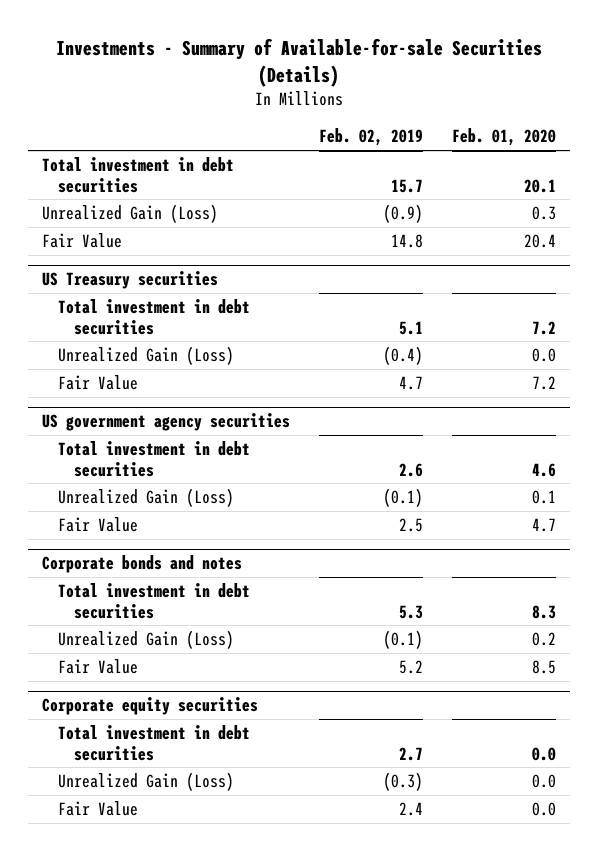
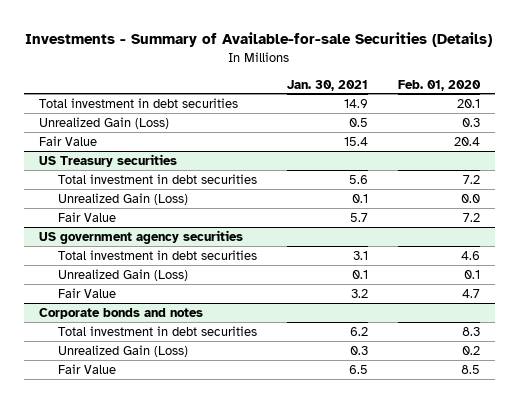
[318,128,423,147] Feb. 02, 2019 -> none
none -> [286,79,368,91] Jan. 30, 2021
[42,697,259,716] Corporate equity securities -> none
[58,725,251,761] Total investment in debt securities -> none
[58,772,235,792] Unrealized Gain (Loss) -> none
[58,801,139,817] Fair Value -> none

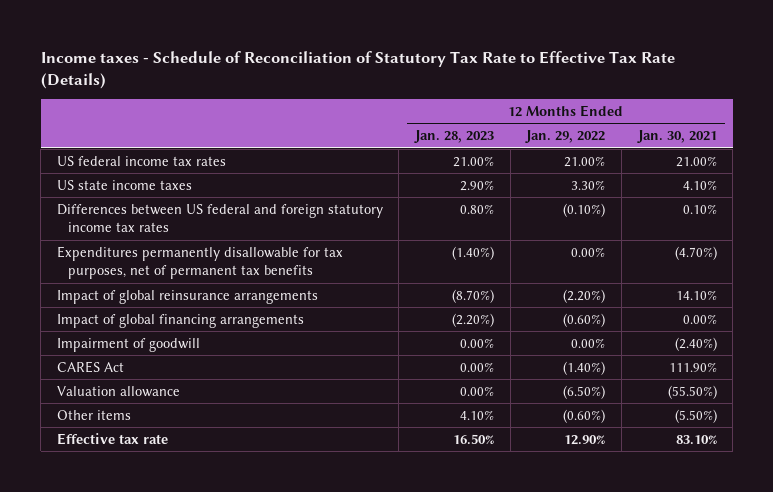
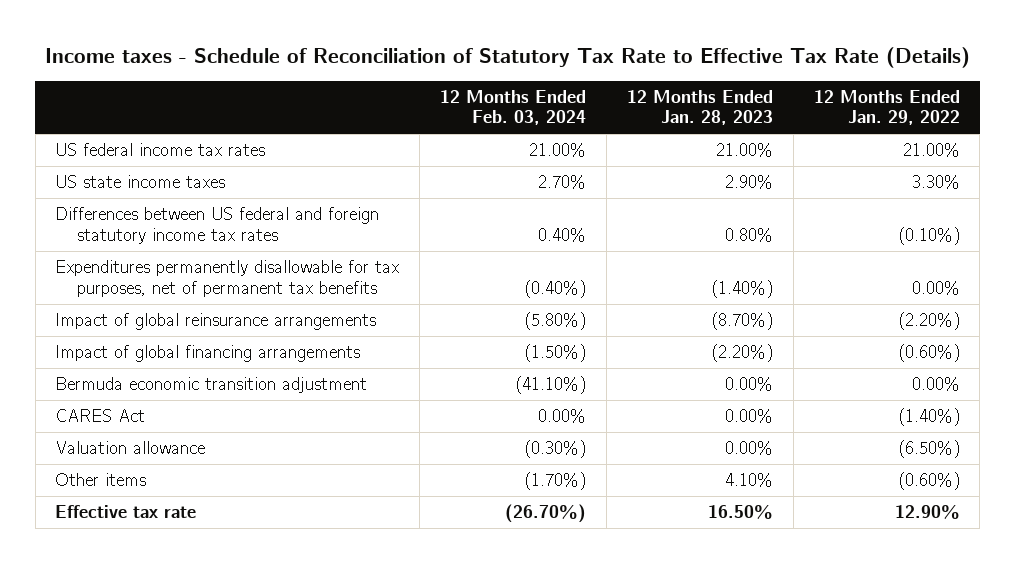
[636,130,717,144] Jan. 30, 2021 -> none
none -> [440,89,587,126] 12 Months Ended Feb. 03, 2024
[56,337,200,352] Impairment of goodwill -> none
none -> [55,377,368,394] Bermuda economic transition adjustment

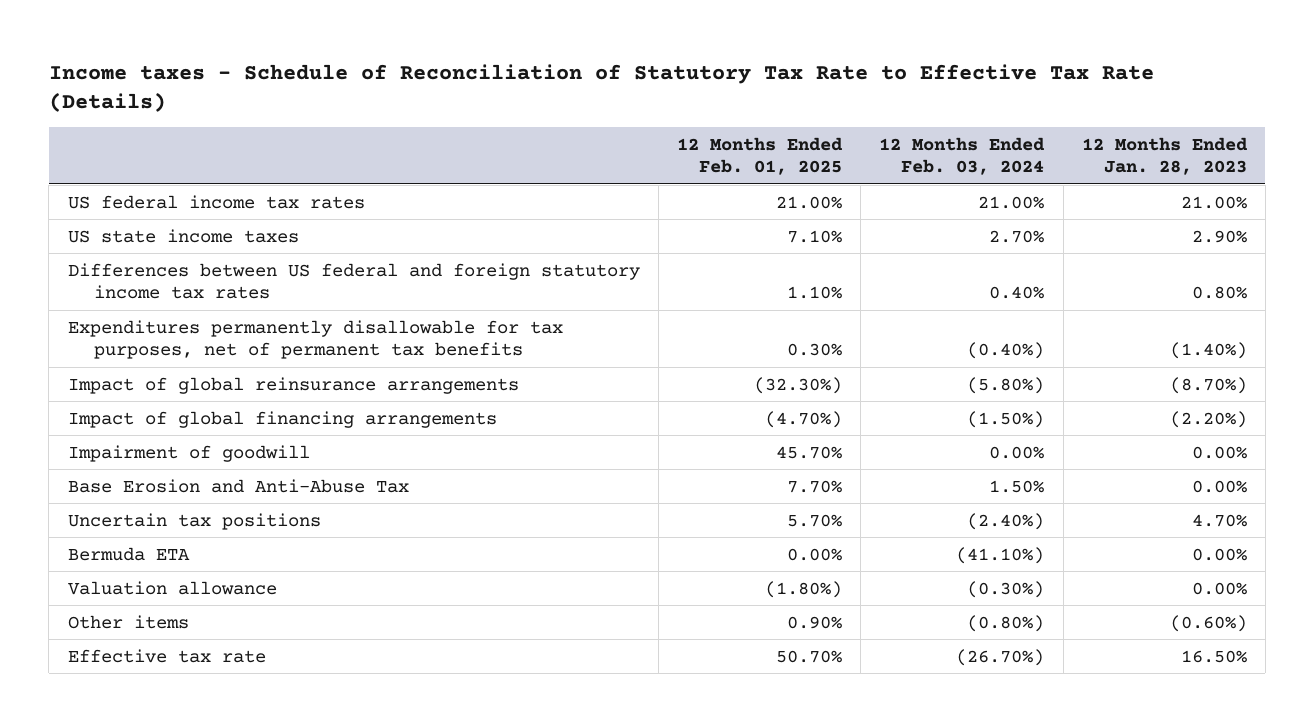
[813,89,960,126] 12 Months Ended Jan. 29, 2022 -> none
none -> [677,136,844,176] 12 Months Ended Feb. 01, 2025
[55,409,146,423] CARES Act -> none
none -> [67,444,310,462] Impairment of goodwill
none -> [67,478,409,493] Base Erosion and Anti-Abuse Tax
none -> [67,512,321,530] Uncertain tax positions
[55,377,368,394] Bermuda economic transition adjustment -> [67,546,190,561] Bermuda ETA
[524,472,587,491] (1.70%) -> [967,614,1045,632] (0.80%)
[724,473,773,488] 4.10% -> [1169,614,1247,632] (0.60%)

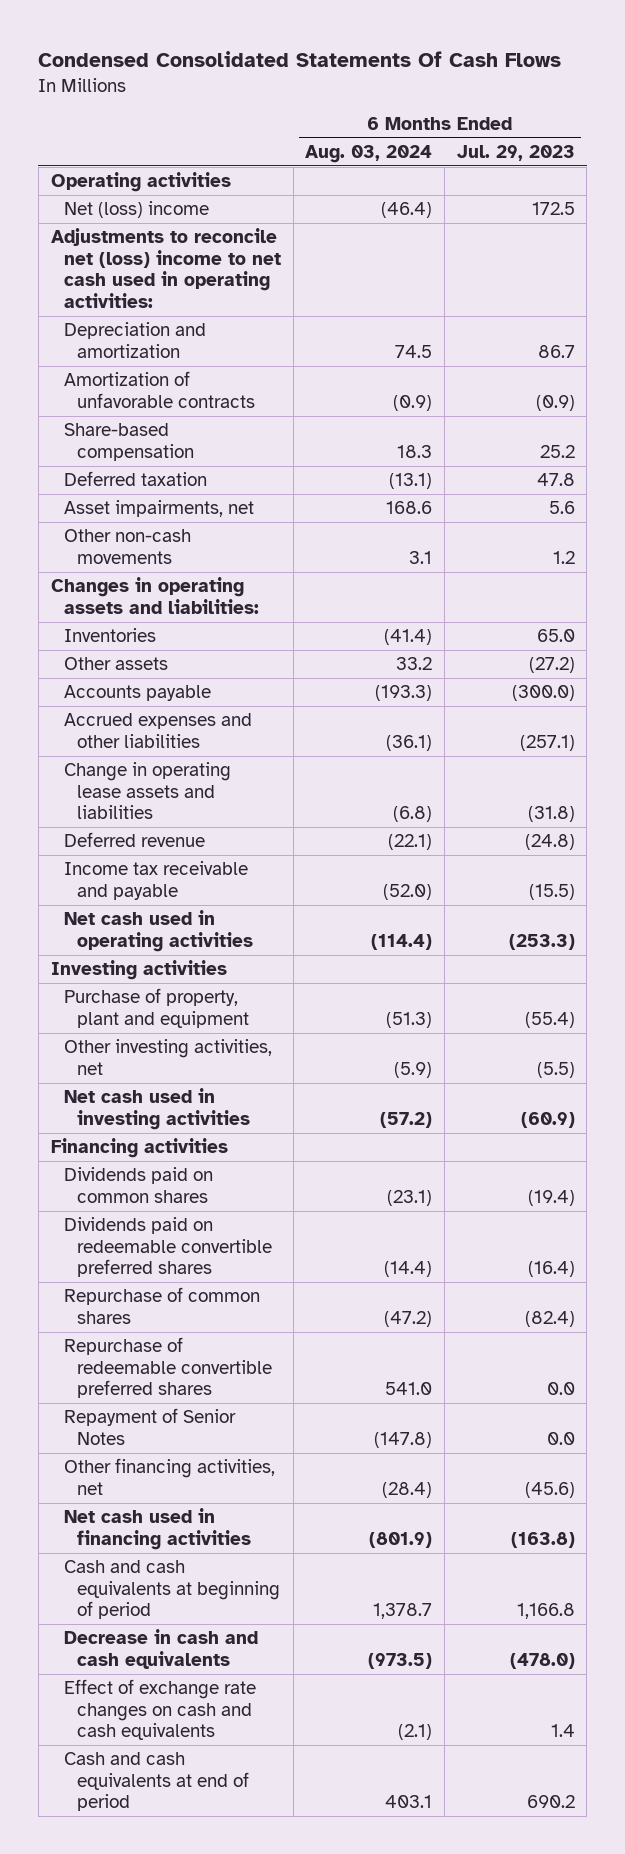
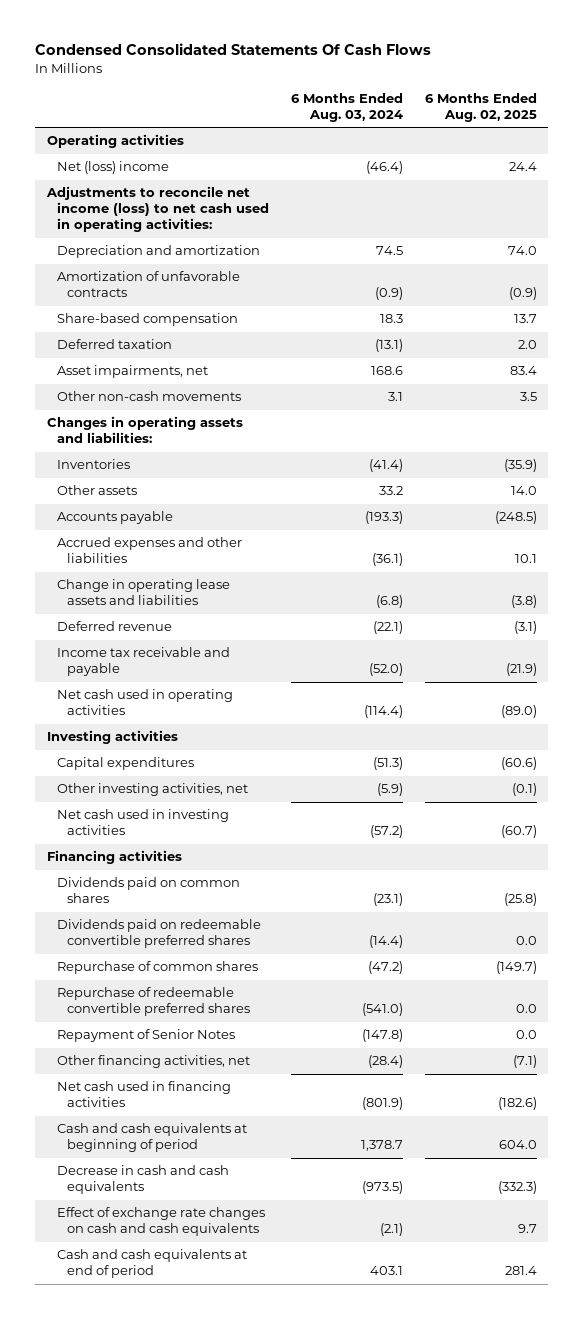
[456,145,575,162] Jul. 29, 2023 -> none
none -> [425,92,538,122] 6 Months Ended Aug. 02, 2025
[50,228,281,308] Adjustments to reconcile net (loss) income to net cash used in operating activities: -> [45,186,269,233] Adjustments to reconcile net income (loss) to net cash used in operating activities:
[63,988,250,1028] Purchase of property, plant and equipment -> [56,757,194,771] Capital expenditures
[385,1382,433,1396] 541.0 -> [361,1003,403,1017] (541.0)

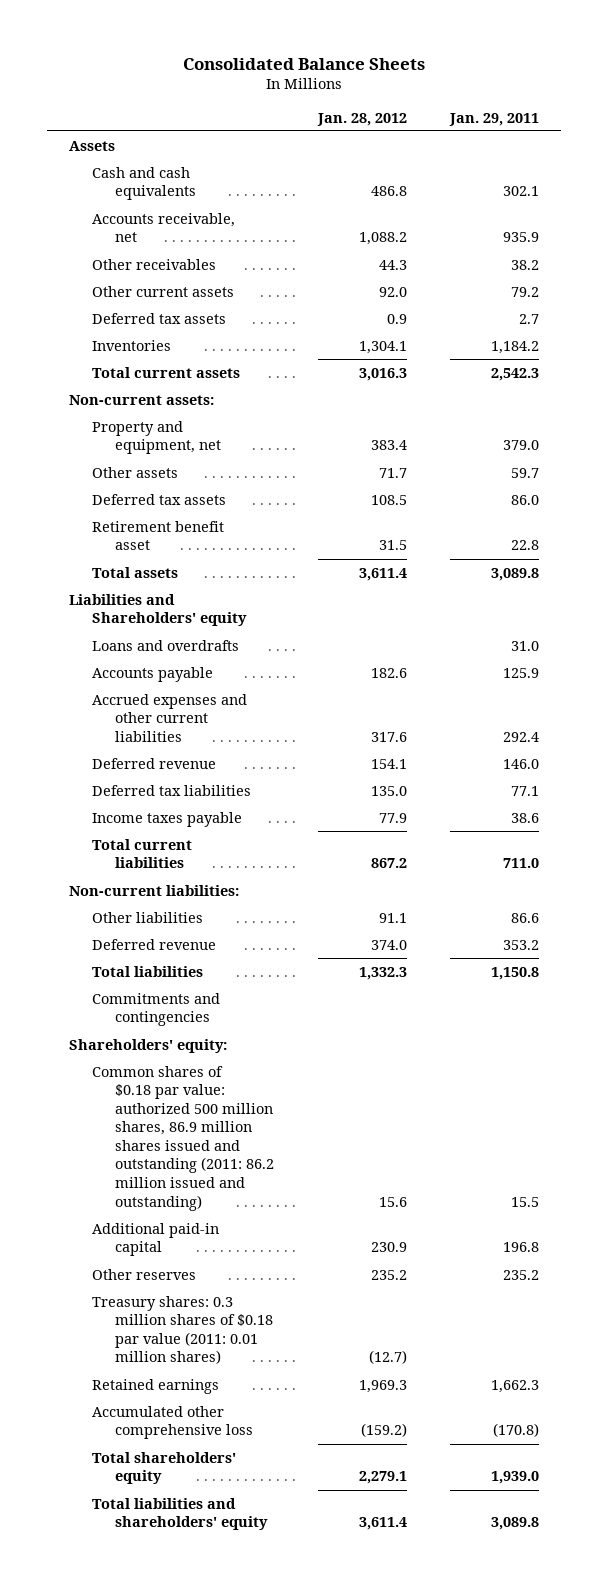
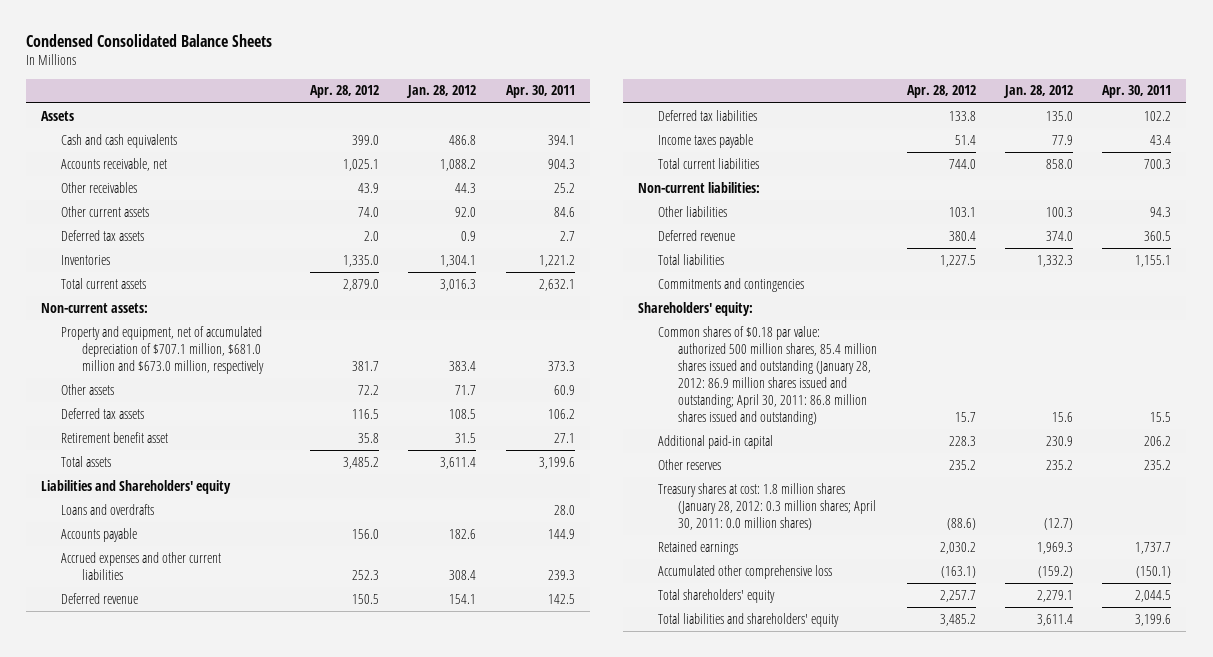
[183,57,426,70] Consolidated Balance Sheets -> [26,34,273,48] Condensed Consolidated Balance Sheets
[449,112,540,126] Jan. 29, 2011 -> none
none -> [309,85,379,99] Apr. 28, 2012
none -> [505,85,575,99] Apr. 30, 2011
[91,420,221,455] Property and equipment, net -> [61,325,264,374] Property and equipment, net of accumulated depreciation of $707.1 million, $681.0 million and $673.0 million, respectively
[370,731,407,742] 317.6 -> [449,569,477,580] 308.4
[370,858,407,869] 867.2 -> [1045,158,1073,169] 858.0
[378,912,407,923] 91.1 -> [1045,206,1073,217] 100.3
[91,1065,274,1211] Common shares of $0.18 par value: authorized 500 million shares, 86.9 million shares issued and outstanding (2011: 86.2 million issued and outstanding) -> [657,325,878,425] Common shares of $0.18 par value: authorized 500 million shares, 85.4 million shares issued and outstanding (January 28, 2012: 86.9 million shares issued and outstanding; April 30, 2011: 86.8 million shares issued and outstanding)
[91,1295,273,1365] Treasury shares: 0.3 million shares of $0.18 par value (2011: 0.01 million shares) -> [657,482,877,530] Treasury shares at cost: 1.8 million shares (January 28, 2012: 0.3 million shares; April 30, 2011: 0.0 million shares)

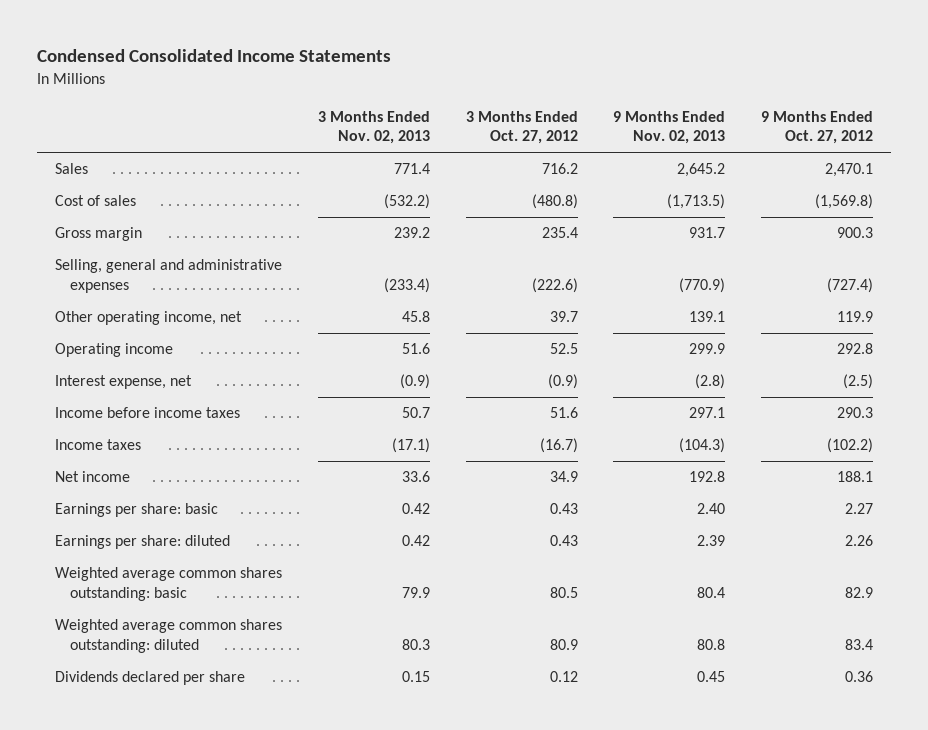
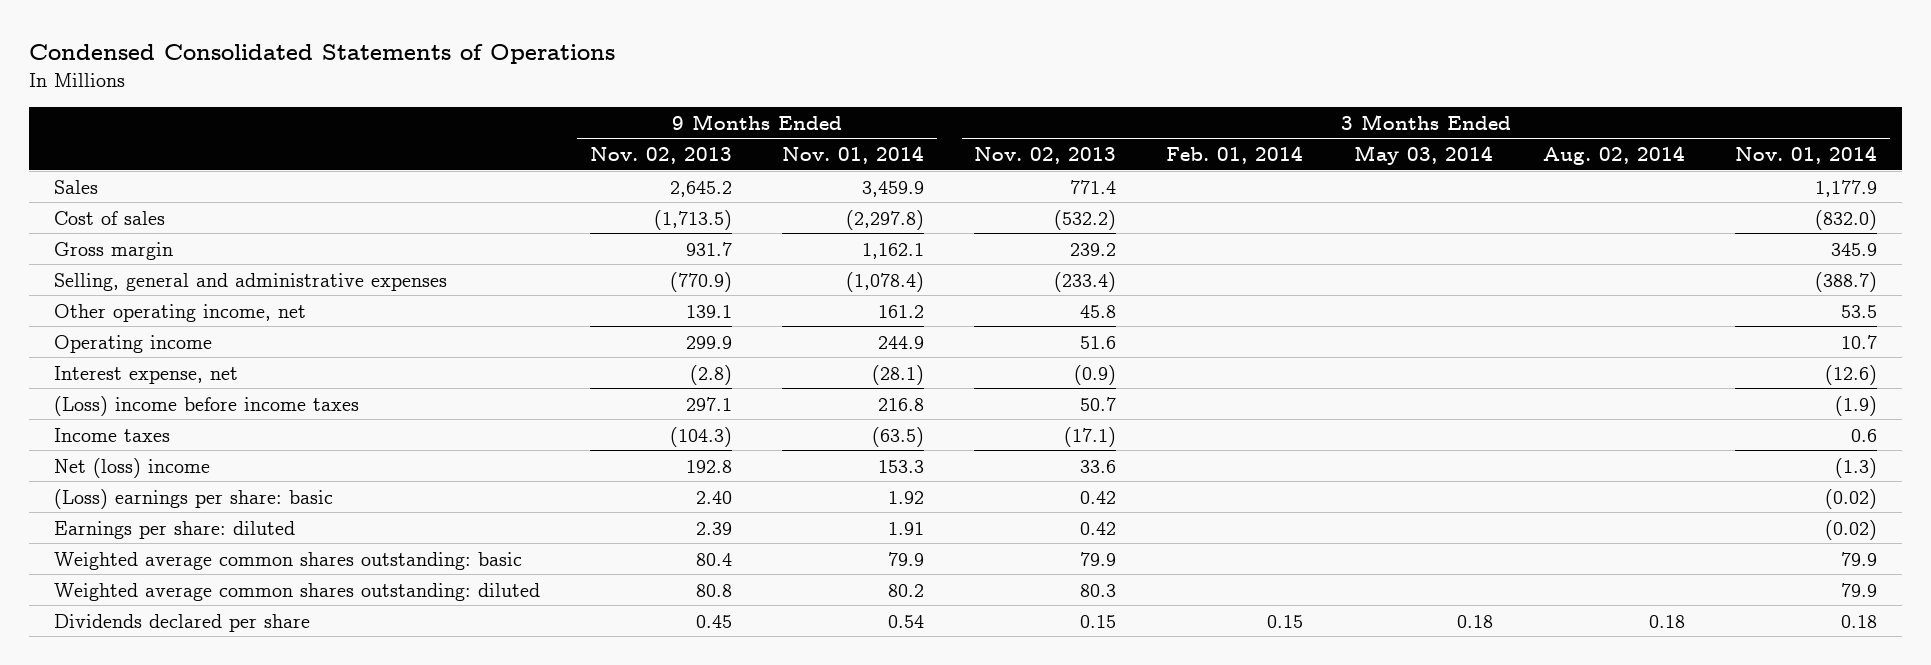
[37,49,392,63] Condensed Consolidated Income Statements -> [28,43,615,64] Condensed Consolidated Statements of Operations
[465,110,578,145] 3 Months Ended Oct. 27, 2012 -> none
[760,110,873,145] 9 Months Ended Oct. 27, 2012 -> none
none -> [781,145,924,164] Nov. 01, 2014
none -> [1166,145,1304,164] Feb. 01, 2014
none -> [1353,144,1493,165] May 03, 2014
none -> [1542,145,1685,165] Aug. 02, 2014
none -> [1734,145,1877,164] Nov. 01, 2014
[55,407,241,419] Income before income taxes -> [53,395,359,416] (Loss) income before income taxes
[55,471,131,483] Net income -> [53,457,210,478] Net (loss) income
[55,503,219,518] Earnings per share: basic -> [53,488,333,509] (Loss) earnings per share: basic

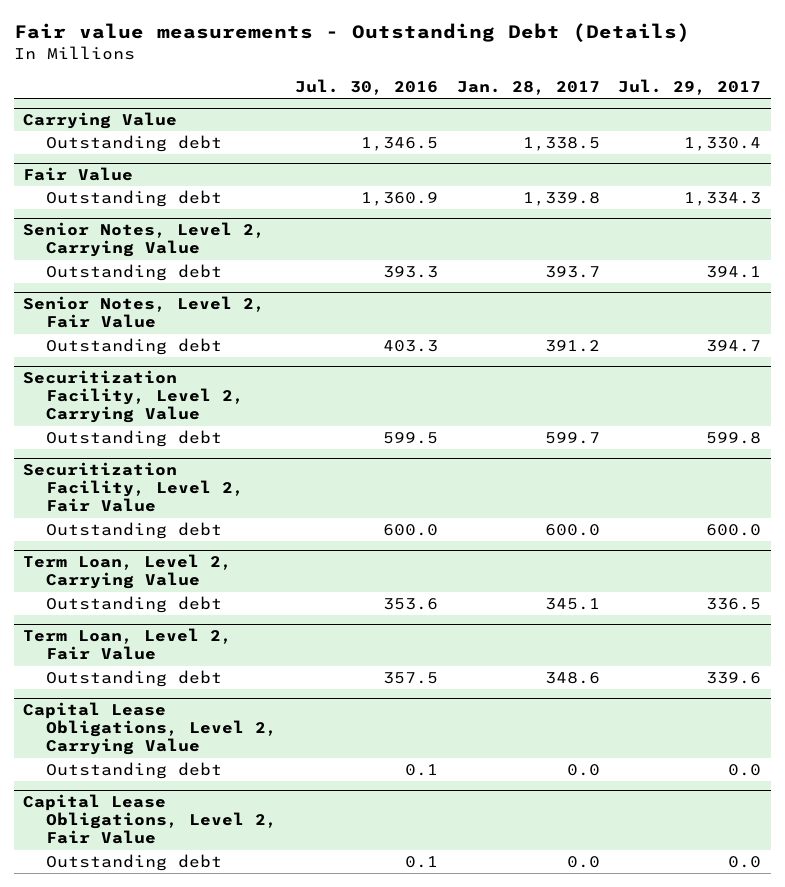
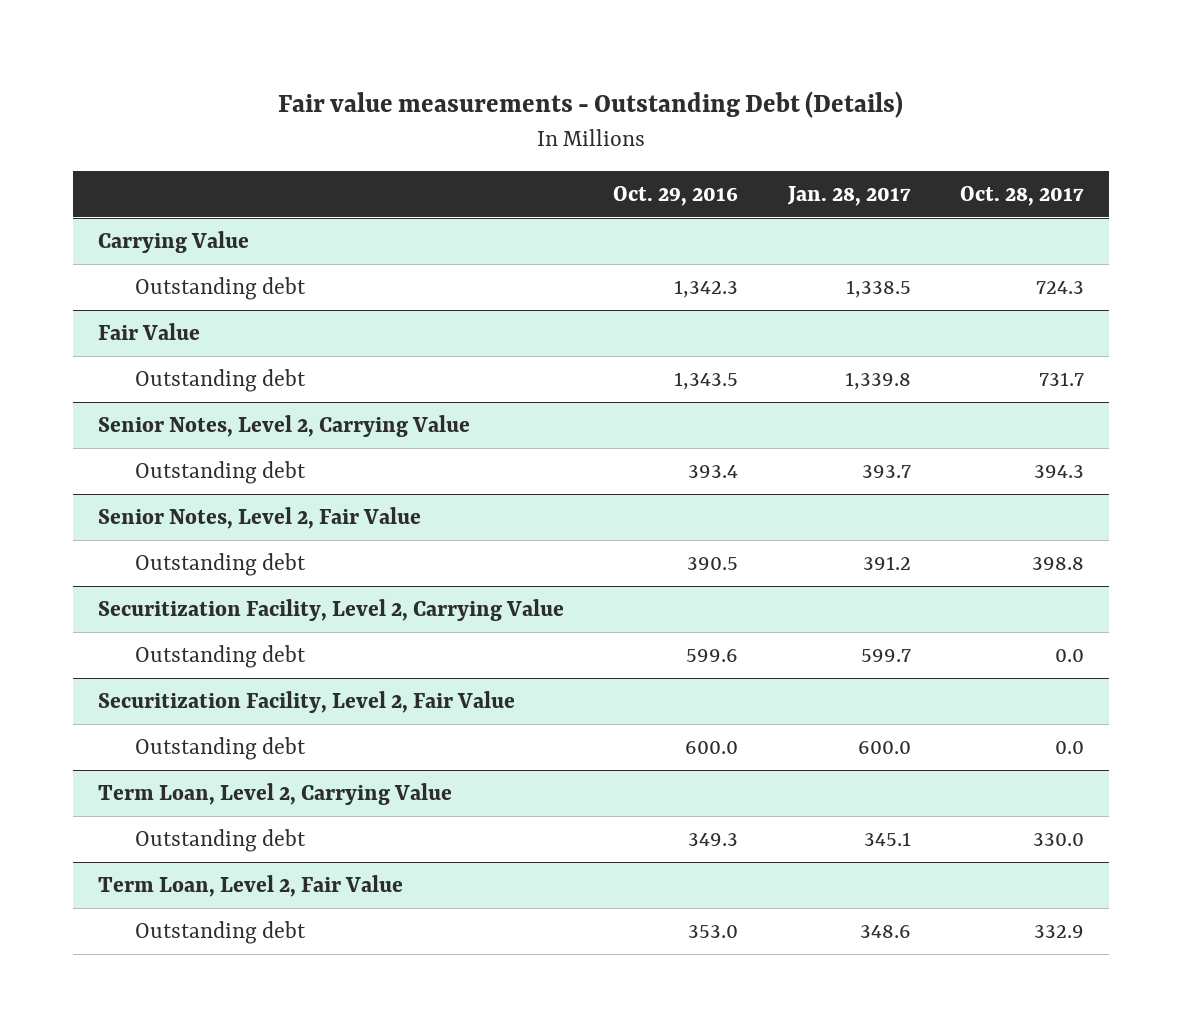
[295,78,439,95] Jul. 30, 2016 -> none
[618,78,762,95] Jul. 29, 2017 -> none
none -> [613,185,739,206] Oct. 29, 2016
none -> [960,185,1085,206] Oct. 28, 2017
[23,702,277,756] Capital Lease Obligations, Level 2, Carrying Value -> none
[45,762,222,780] Outstanding debt -> none
[23,794,277,845] Capital Lease Obligations, Level 2, Fair Value -> none
[45,854,222,872] Outstanding debt -> none

